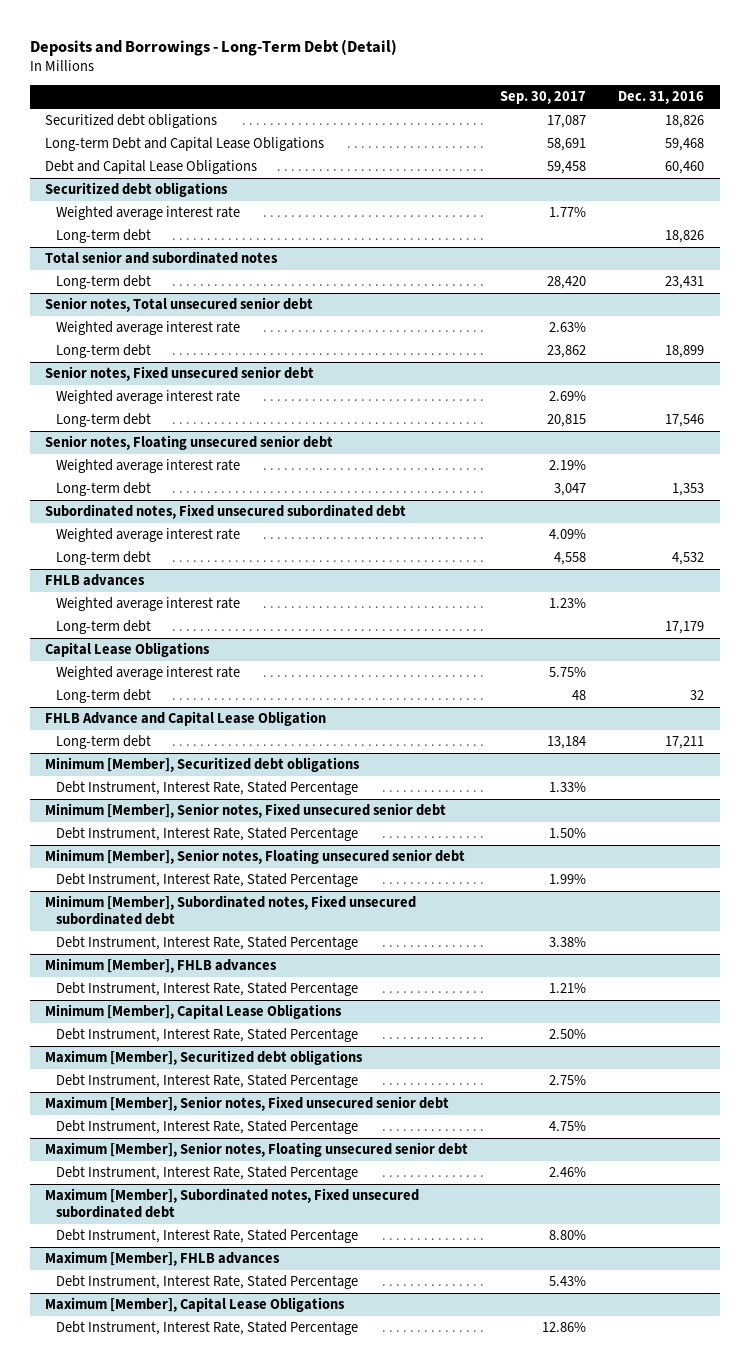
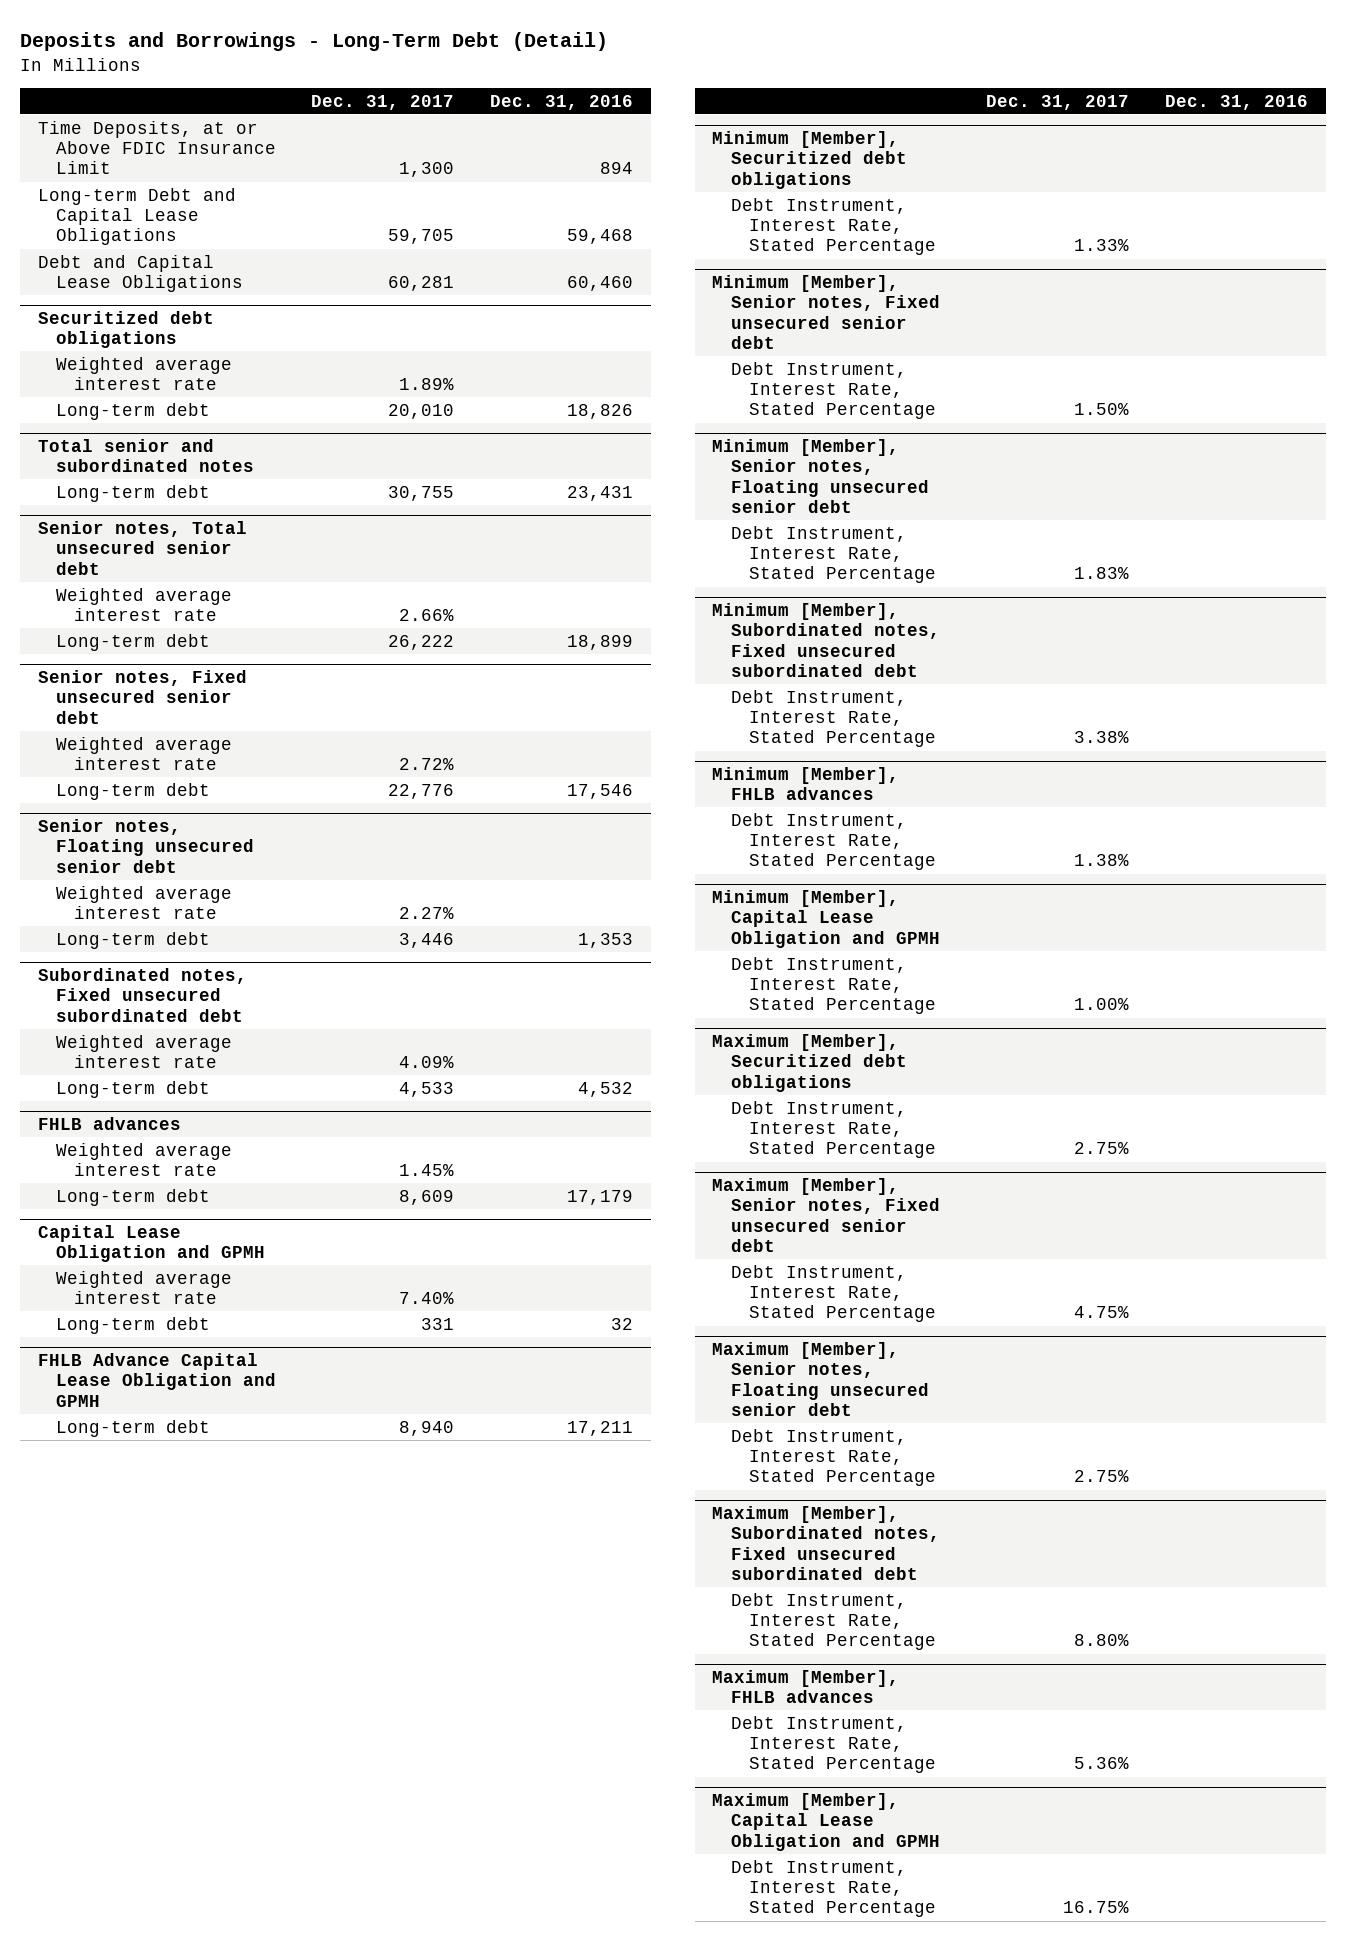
[500,91,587,105] Sep. 30, 2017 -> none
none -> [311,94,455,110] Dec. 31, 2017
[45,114,218,129] Securitized debt obligations -> none
none -> [37,120,276,175] Time Deposits, at or Above FDIC Insurance Limit
[45,642,211,658] Capital Lease Obligations -> [37,1224,265,1263] Capital Lease Obligation and GPMH
[45,711,327,727] FHLB Advance and Capital Lease Obligation -> [37,1352,276,1407] FHLB Advance Capital Lease Obligation and GPMH
[45,1004,343,1020] Minimum [Member], Capital Lease Obligations -> [712,889,940,948] Minimum [Member], Capital Lease Obligation and GPMH
[45,1297,346,1313] Maximum [Member], Capital Lease Obligations -> [712,1792,940,1851] Maximum [Member], Capital Lease Obligation and GPMH

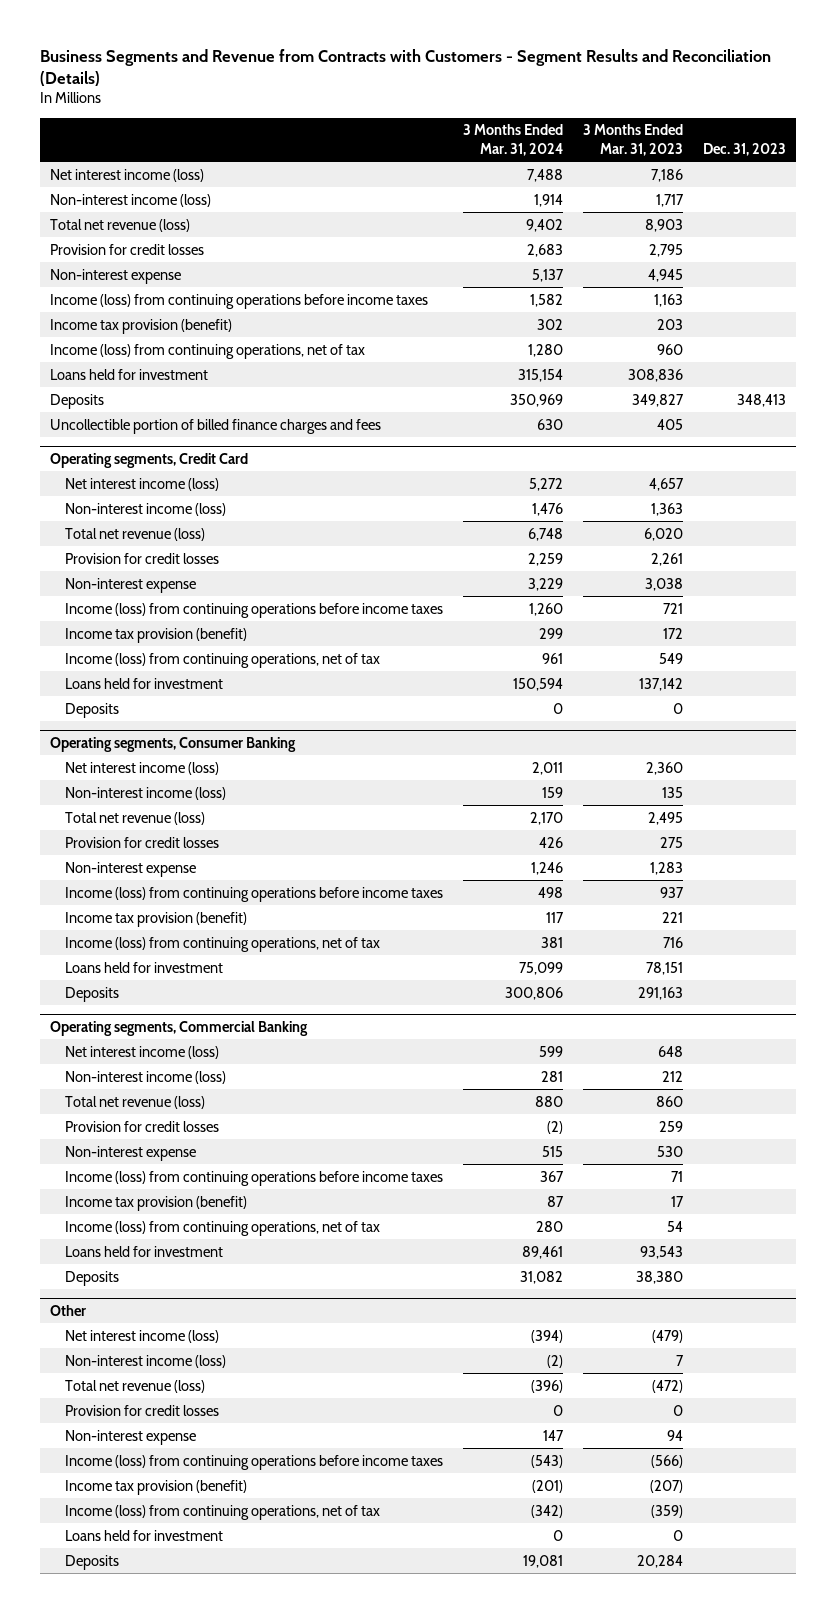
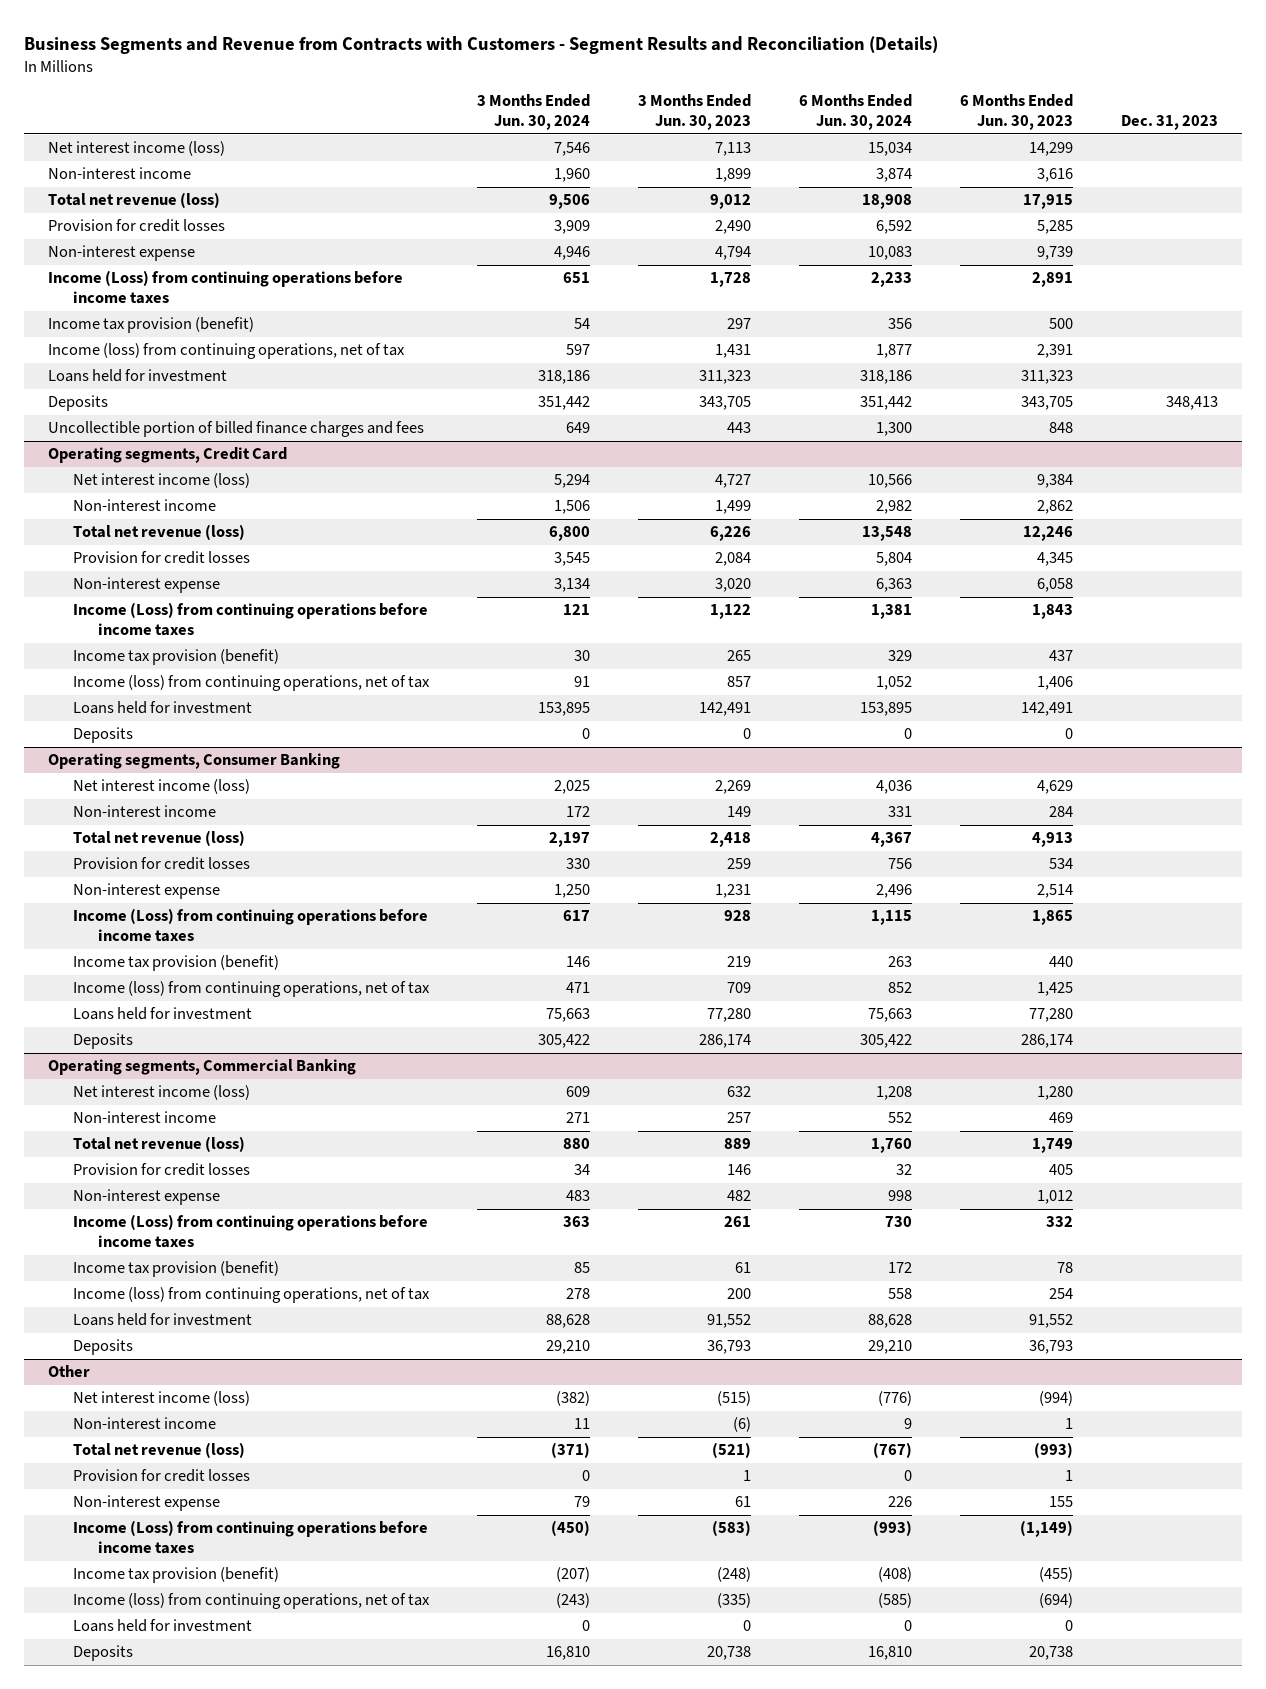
[462,124,563,156] 3 Months Ended Mar. 31, 2024 -> none
[582,124,683,156] 3 Months Ended Mar. 31, 2023 -> none
none -> [476,94,590,131] 3 Months Ended Jun. 30, 2024
none -> [637,94,751,131] 3 Months Ended Jun. 30, 2023
none -> [798,94,912,131] 6 Months Ended Jun. 30, 2024
none -> [959,94,1073,131] 6 Months Ended Jun. 30, 2023
[49,193,211,207] Non-interest income (loss) -> [48,167,192,180] Non-interest income
[49,293,428,309] Income (loss) from continuing operations before income taxes -> [48,270,404,305] Income (Loss) from continuing operations before income taxes
[64,502,226,516] Non-interest income (loss) -> [73,499,217,512] Non-interest income
[64,602,443,618] Income (loss) from continuing operations before income taxes -> [73,602,429,637] Income (Loss) from continuing operations before income taxes
[64,786,226,800] Non-interest income (loss) -> [73,805,217,818] Non-interest income
[64,886,443,902] Income (loss) from continuing operations before income taxes -> [73,908,429,943] Income (Loss) from continuing operations before income taxes
[64,1070,226,1084] Non-interest income (loss) -> [73,1111,217,1124] Non-interest income
[64,1170,443,1186] Income (loss) from continuing operations before income taxes -> [73,1214,429,1249] Income (Loss) from continuing operations before income taxes
[64,1354,226,1368] Non-interest income (loss) -> [73,1417,217,1430] Non-interest income
[64,1454,443,1470] Income (loss) from continuing operations before income taxes -> [73,1520,429,1555] Income (Loss) from continuing operations before income taxes

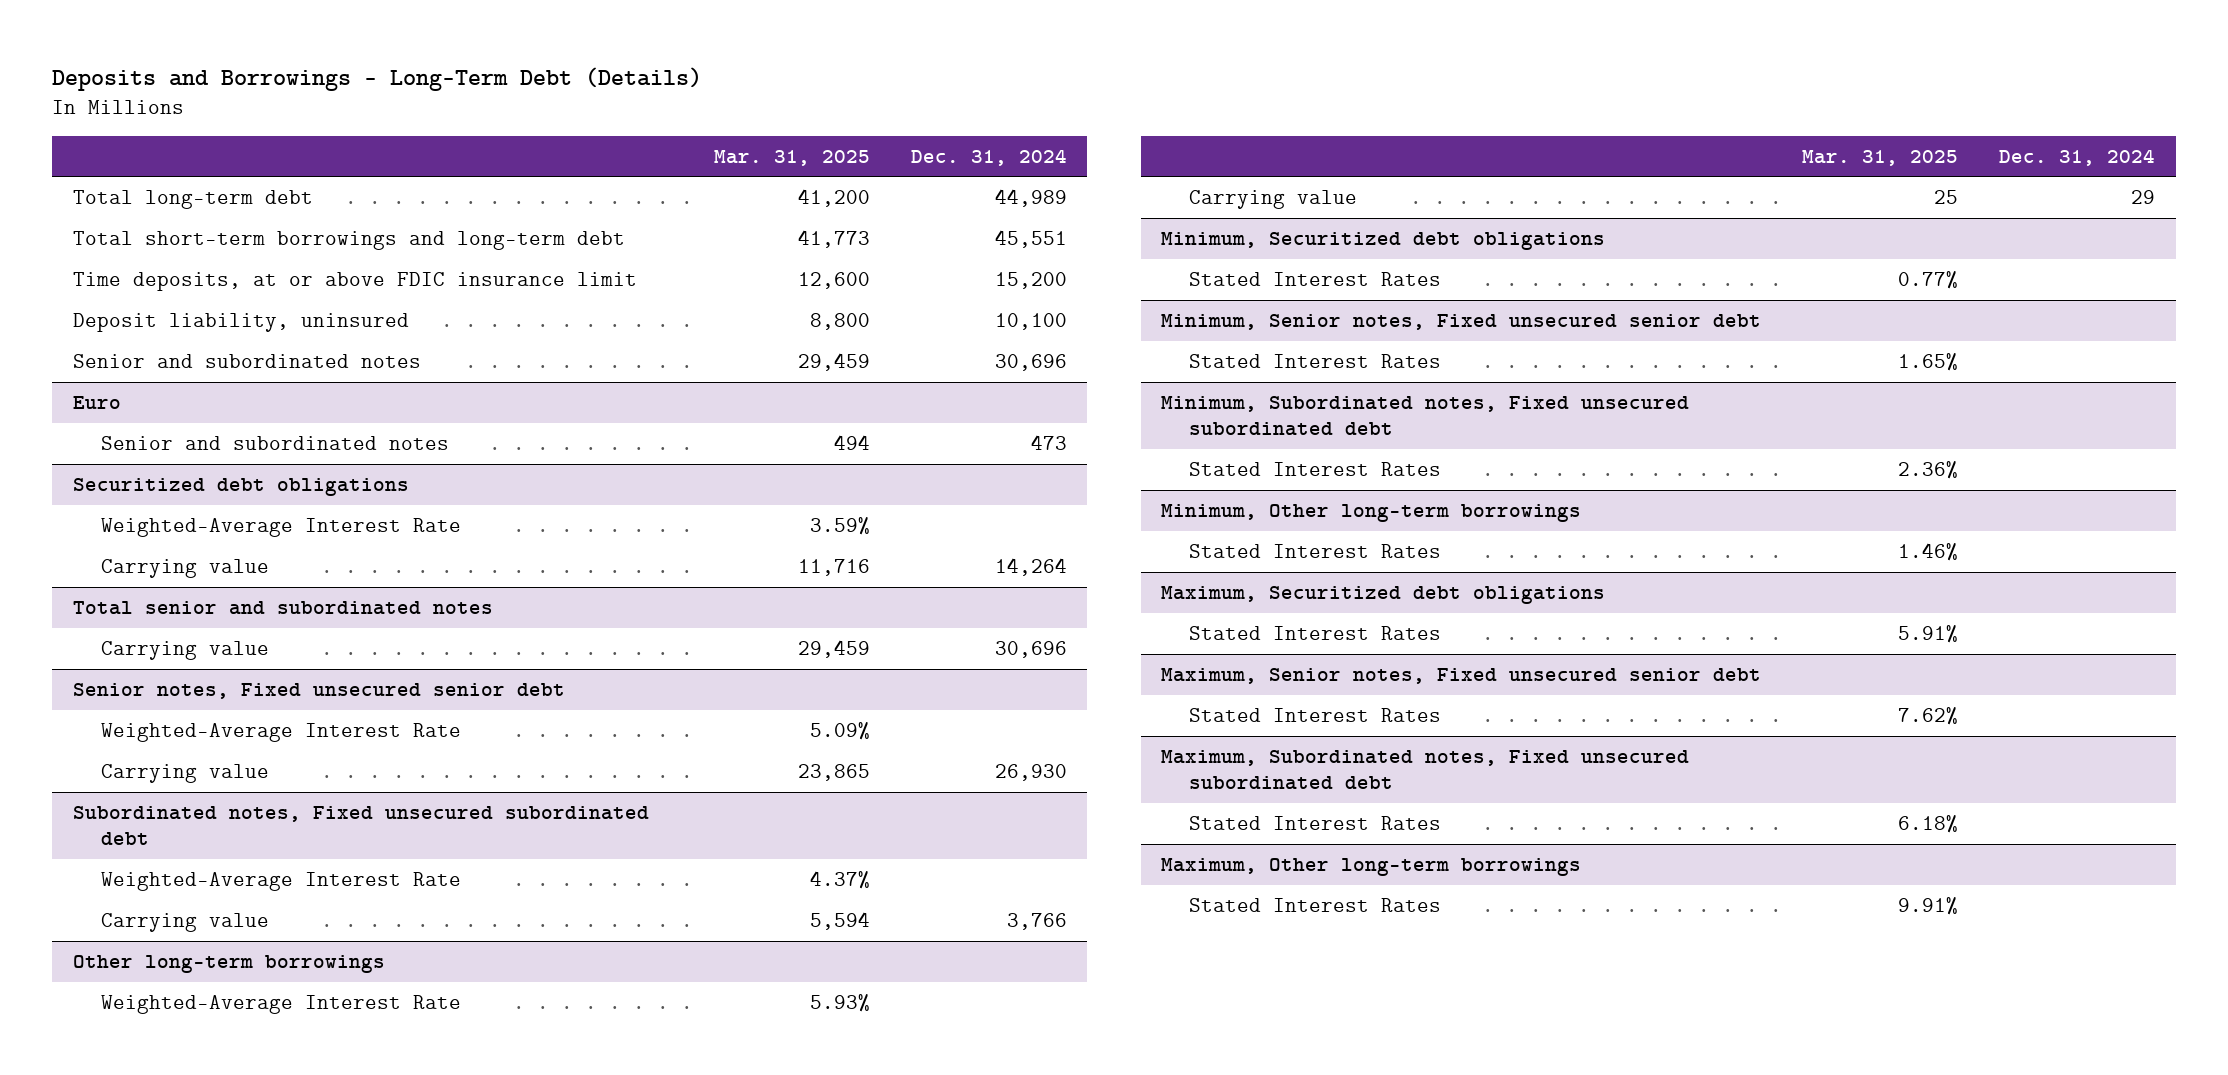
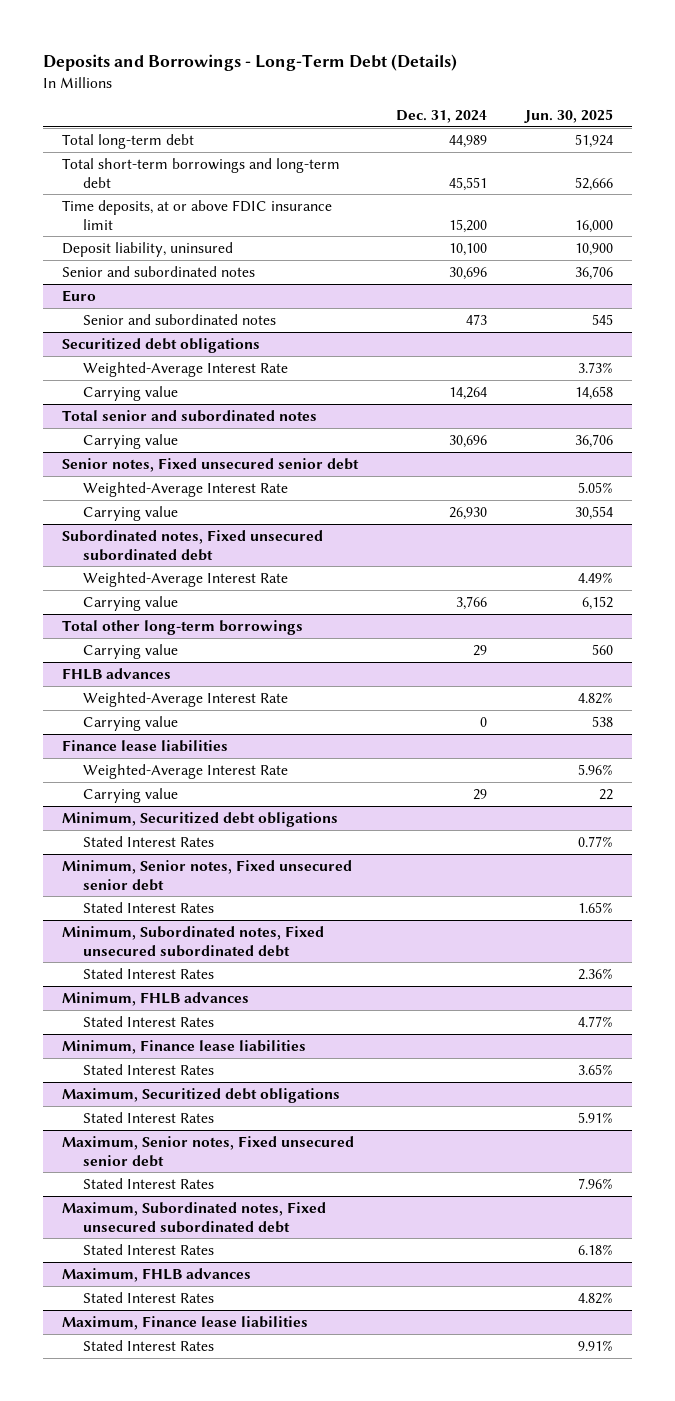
[713,149,870,166] Mar. 31, 2025 -> none
none -> [524,108,614,123] Jun. 30, 2025
[100,994,461,1014] Weighted-Average Interest Rate -> none
[72,954,385,973] Other long-term borrowings -> [61,619,303,635] Total other long-term borrowings
none -> [61,667,171,680] FHLB advances
none -> [83,691,289,707] Weighted-Average Interest Rate
none -> [83,715,179,731] Carrying value
none -> [61,739,228,752] Finance lease liabilities
none -> [83,763,289,779] Weighted-Average Interest Rate
none -> [83,787,179,803] Carrying value
[1161,503,1582,522] Minimum, Other long-term borrowings -> none
[1189,543,1442,558] Stated Interest Rates -> none
none -> [61,991,249,1006] Minimum, FHLB advances
none -> [83,1015,215,1027] Stated Interest Rates
none -> [61,1039,306,1054] Minimum, Finance lease liabilities
none -> [83,1063,215,1075] Stated Interest Rates
[1161,857,1582,876] Maximum, Other long-term borrowings -> none
[1189,897,1442,912] Stated Interest Rates -> none
none -> [61,1267,251,1282] Maximum, FHLB advances
none -> [83,1291,215,1303] Stated Interest Rates
none -> [61,1315,308,1330] Maximum, Finance lease liabilities
none -> [83,1339,215,1351] Stated Interest Rates

